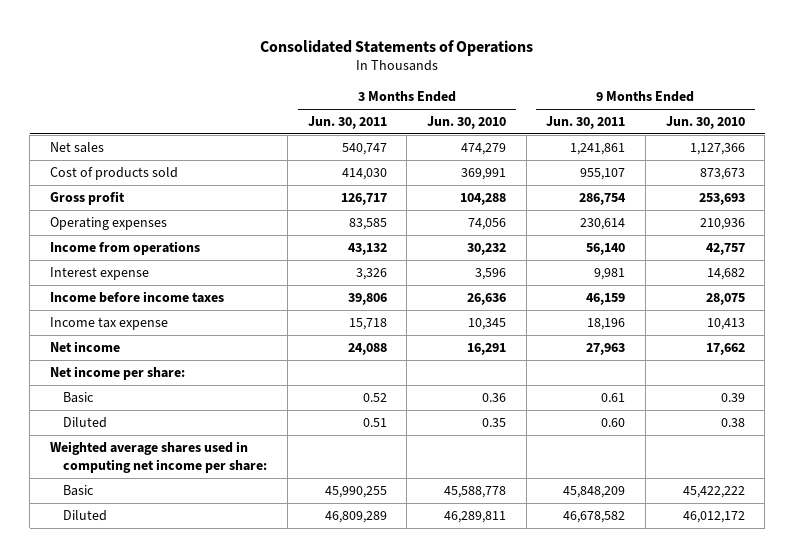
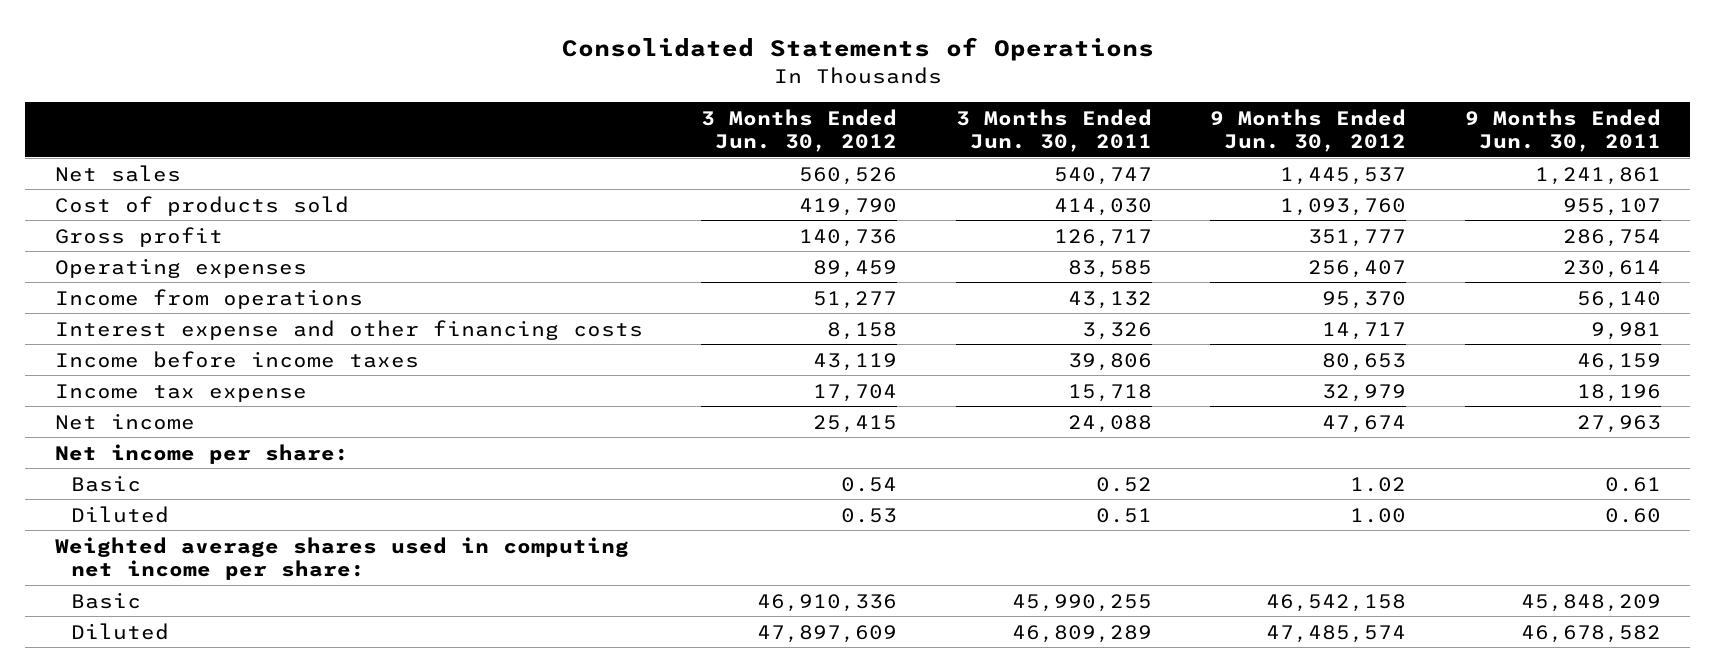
[426,115,506,129] Jun. 30, 2010 -> none
[665,115,745,129] Jun. 30, 2010 -> none
none -> [701,108,898,153] 3 Months Ended Jun. 30, 2012
none -> [1210,108,1407,153] 9 Months Ended Jun. 30, 2012
[50,266,150,280] Interest expense -> [54,319,643,340] Interest expense and other financing costs

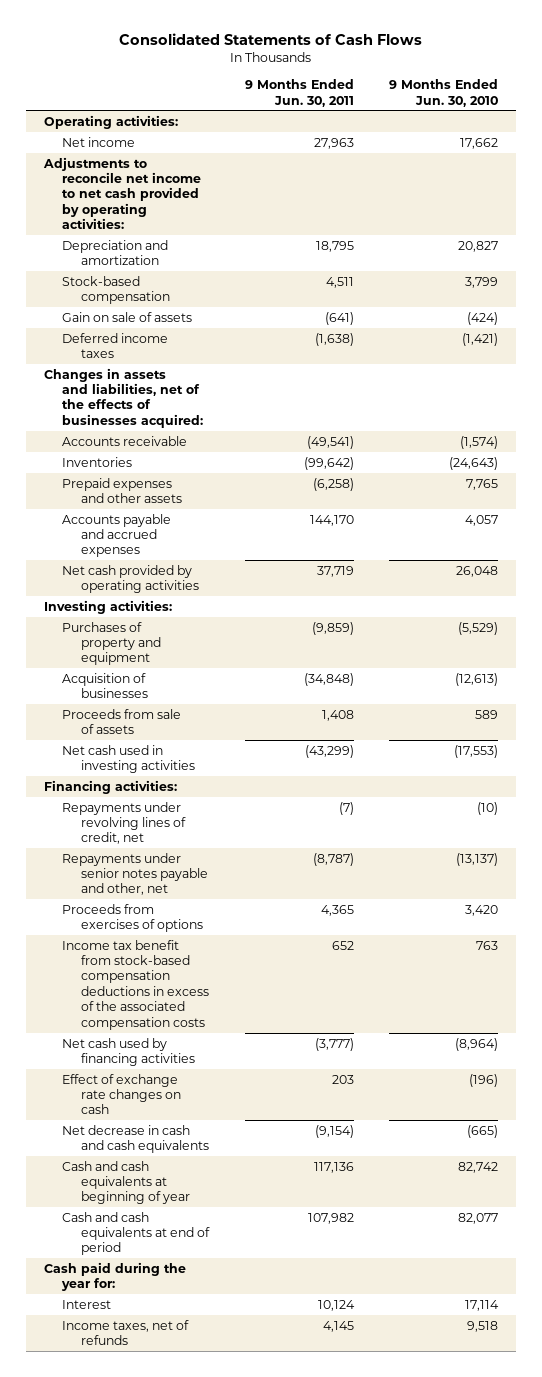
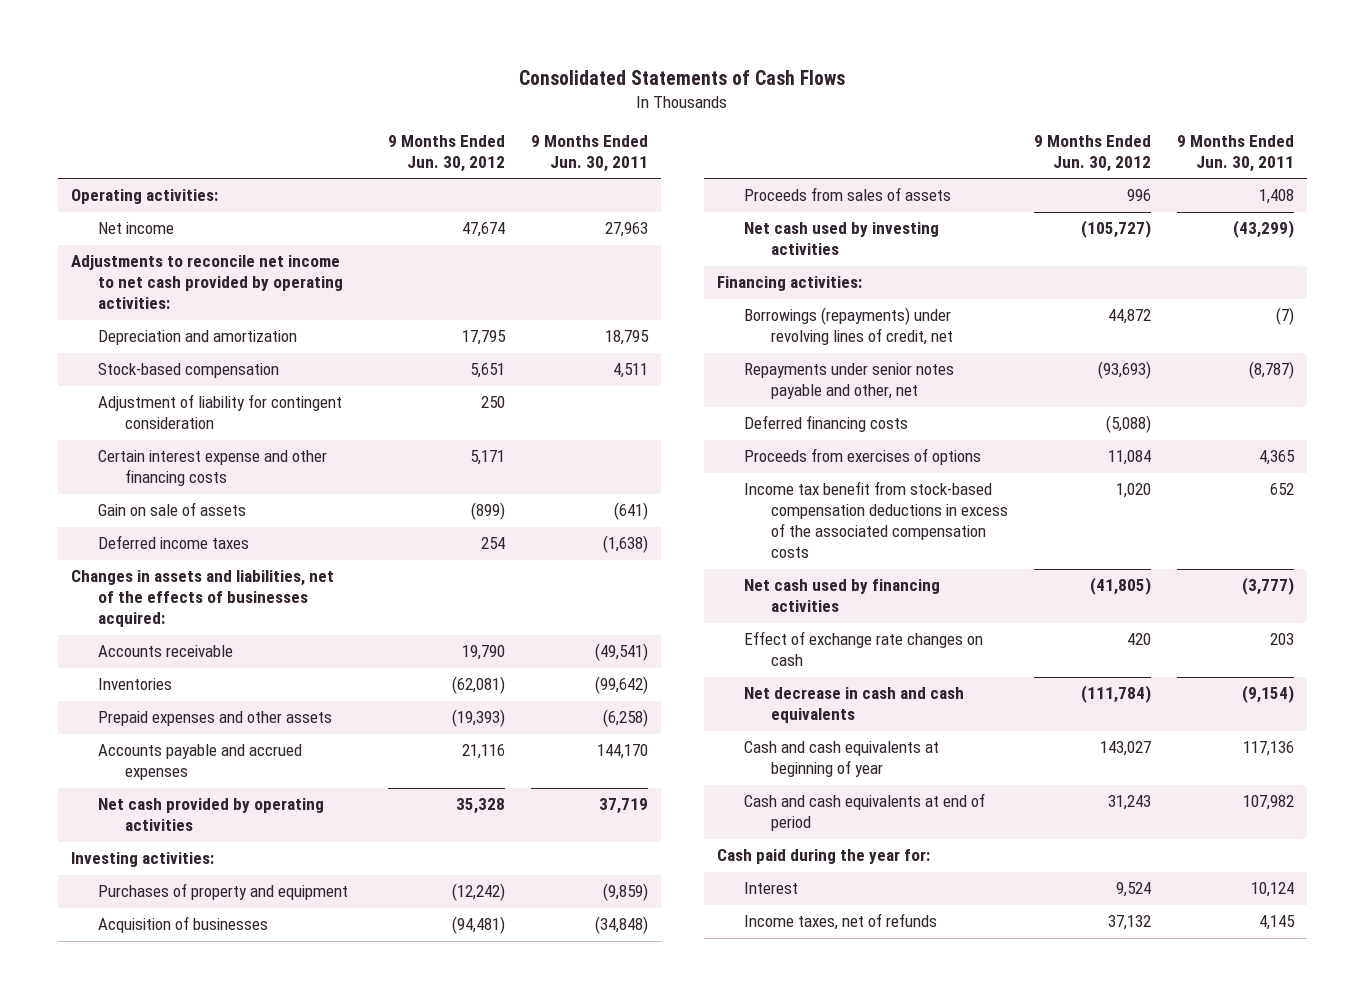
[389,79,499,107] 9 Months Ended Jun. 30, 2010 -> none
none -> [388,135,506,173] 9 Months Ended Jun. 30, 2012
none -> [98,394,343,430] Adjustment of liability for contingent consideration
none -> [98,450,328,487] Certain interest expense and other financing costs
[62,708,182,735] Proceeds from sale of assets -> [743,187,951,202] Proceeds from sales of assets
[62,744,195,774] Net cash used in investing activities -> [743,222,939,256] Net cash used by investing activities
[62,801,186,845] Repayments under revolving lines of credit, net -> [743,307,953,346] Borrowings (repayments) under revolving lines of credit, net
none -> [743,415,908,433] Deferred financing costs

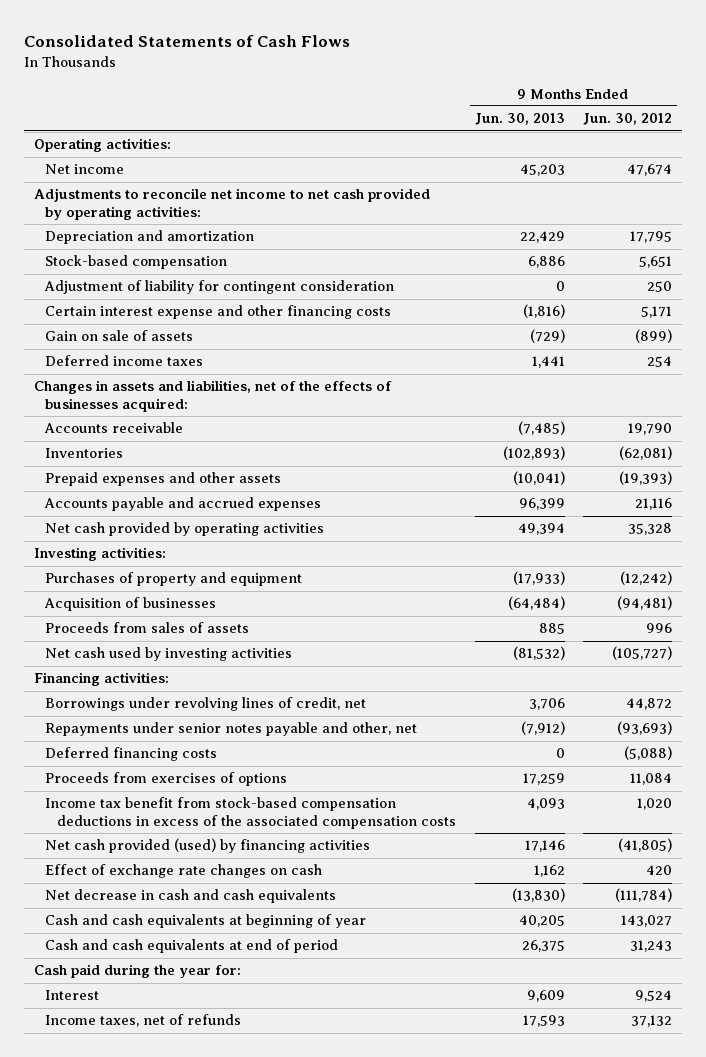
[530,135,648,173] 9 Months Ended Jun. 30, 2011 -> none
none -> [474,113,565,126] Jun. 30, 2013
[743,307,953,346] Borrowings (repayments) under revolving lines of credit, net -> [45,697,367,712] Borrowings under revolving lines of credit, net
[743,579,940,613] Net cash used by financing activities -> [45,838,371,854] Net cash provided (used) by financing activities

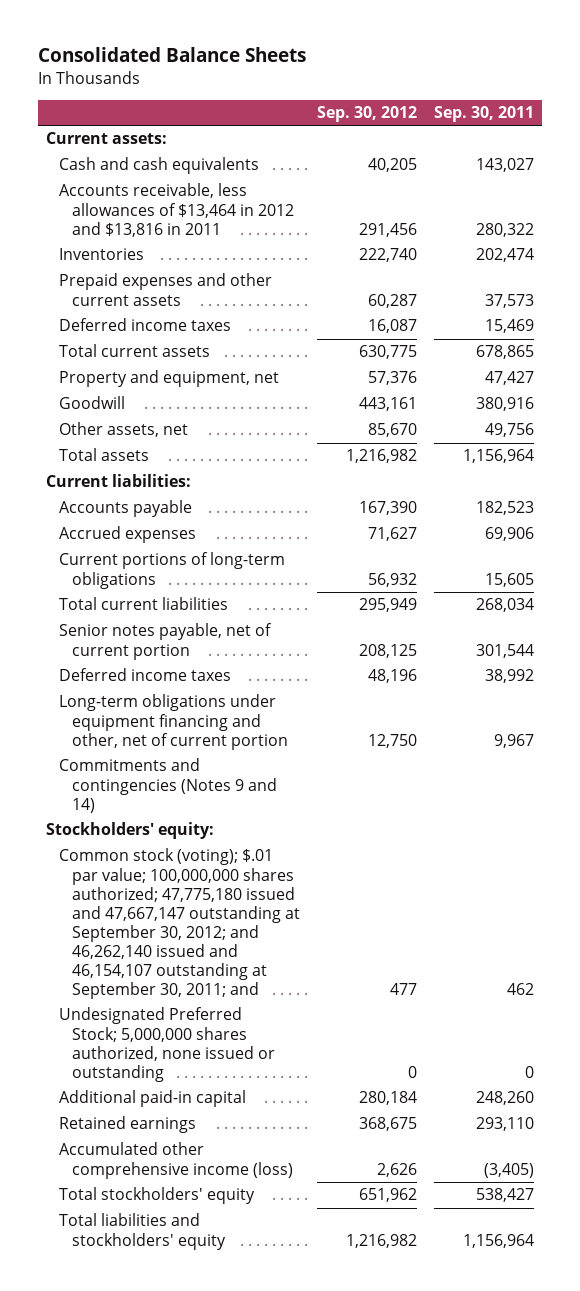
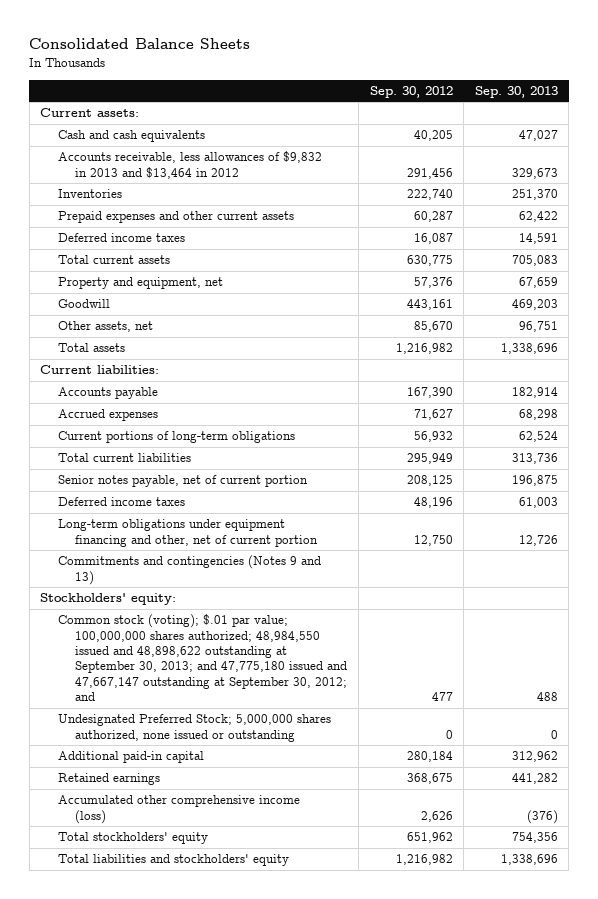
[433,106,534,123] Sep. 30, 2011 -> none
none -> [474,85,558,98] Sep. 30, 2013
[58,183,294,237] Accounts receivable, less allowances of $13,464 in 2012 and $13,816 in 2011 -> [57,151,322,179] Accounts receivable, less allowances of $9,832 in 2013 and $13,464 in 2012
[58,758,277,813] Commitments and contingencies (Notes 9 and 14) -> [57,555,321,585] Commitments and contingencies (Notes 9 and 13)
[58,848,300,1000] Common stock (voting); $.01 par value; 100,000,000 shares authorized; 47,775,180 issued and 47,667,147 outstanding at September 30, 2012; and 46,262,140 issued and 46,154,107 outstanding at September 30, 2011; and -> [57,614,348,702] Common stock (voting); $.01 par value; 100,000,000 shares authorized; 48,984,550 issued and 48,898,622 outstanding at September 30, 2013; and 47,775,180 issued and 47,667,147 outstanding at September 30, 2012; and

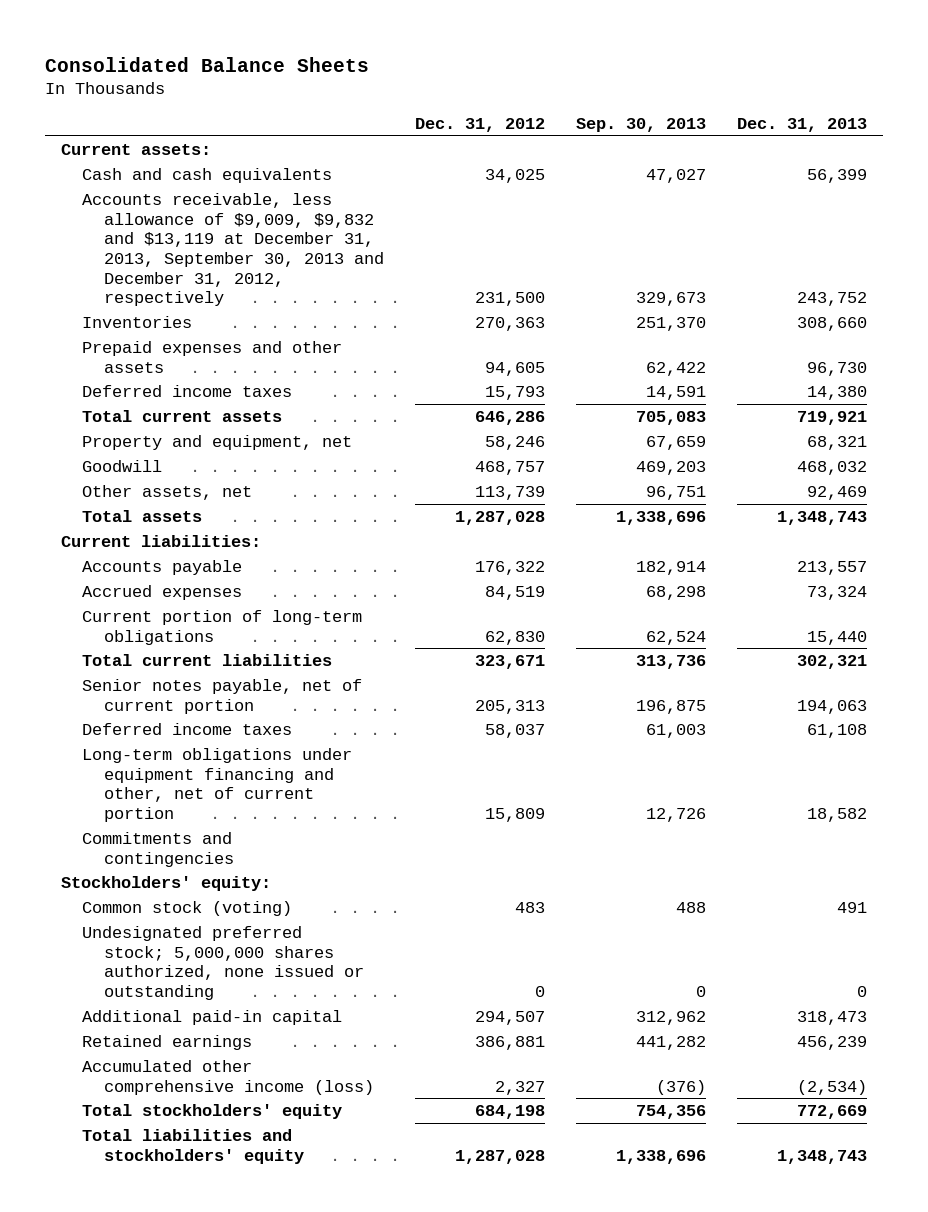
[369,85,453,98] Sep. 30, 2012 -> none
none -> [415,117,546,132] Dec. 31, 2012
none -> [737,117,868,132] Dec. 31, 2013
[57,151,322,179] Accounts receivable, less allowances of $9,832 in 2013 and $13,464 in 2012 -> [82,192,384,307] Accounts receivable, less allowance of $9,009, $9,832 and $13,119 at December 31, 2013, September 30, 2013 and December 31, 2012, respectively
[57,211,294,224] Prepaid expenses and other current assets -> [82,340,343,373] Prepaid expenses and other assets
[57,431,295,444] Current portions of long-term obligations -> [82,609,363,645] Current portion of long-term obligations
[57,555,321,585] Commitments and contingencies (Notes 9 and 13) -> [82,831,234,867] Commitments and contingencies
[57,614,348,702] Common stock (voting); $.01 par value; 100,000,000 shares authorized; 48,984,550 issued and 48,898,622 outstanding at September 30, 2013; and 47,775,180 issued and 47,667,147 outstanding at September 30, 2012; and -> [82,900,293,916] Common stock (voting)
[57,714,331,742] Undesignated Preferred Stock; 5,000,000 shares authorized, none issued or outstanding -> [82,925,364,1000] Undesignated preferred stock; 5,000,000 shares authorized, none issued or outstanding

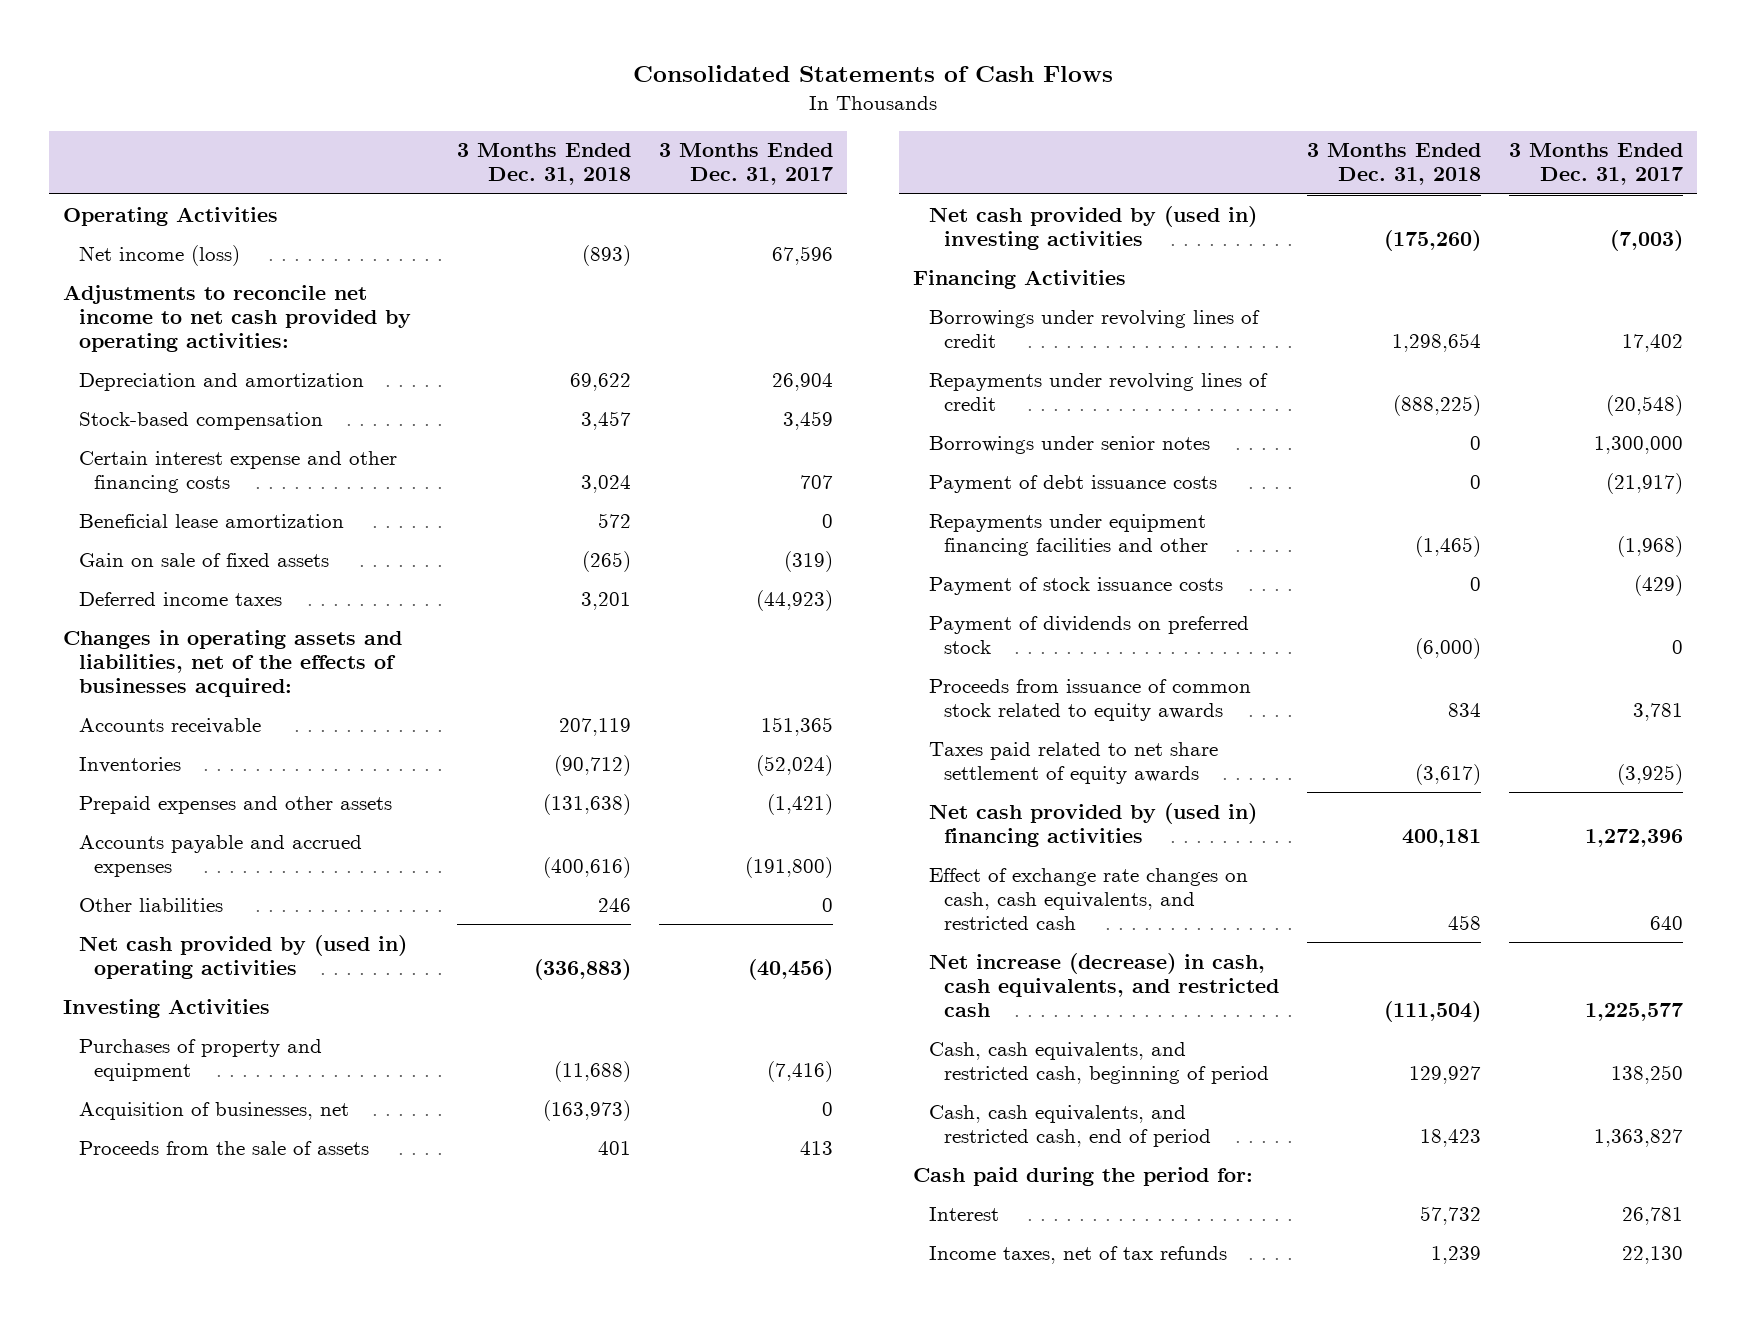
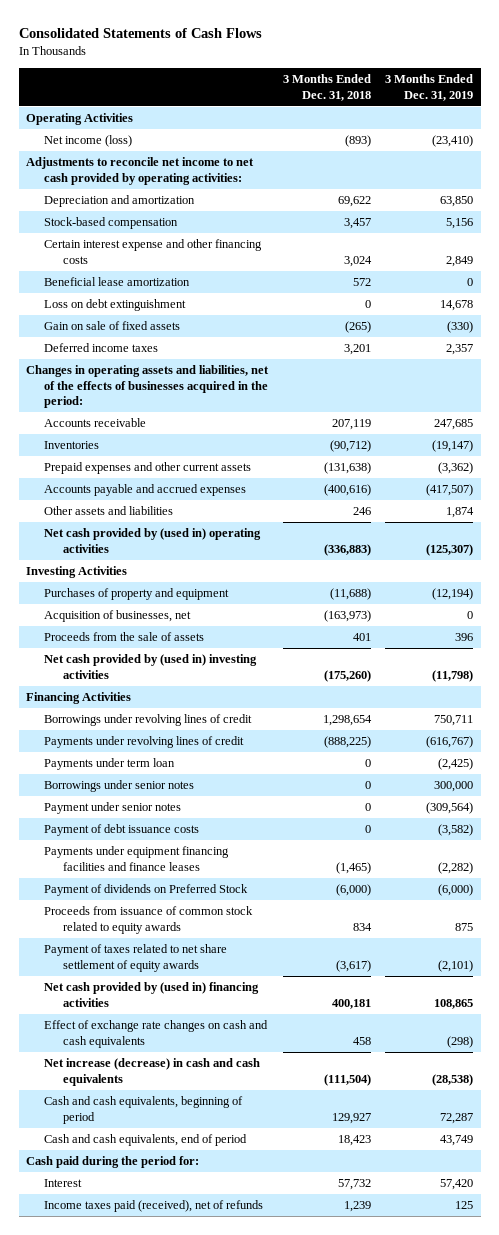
[658,143,833,186] 3 Months Ended Dec. 31, 2017 -> none
none -> [385,74,474,101] 3 Months Ended Dec. 31, 2019
none -> [44,299,187,312] Loss on debt extinguishment
[63,629,403,697] Changes in operating assets and liabilities, net of the effects of businesses acquired: -> [25,365,269,409] Changes in operating assets and liabilities, net of the effects of businesses acquired in the period:
[78,795,392,814] Prepaid expenses and other assets -> [44,462,252,475] Prepaid expenses and other current assets
[78,897,223,912] Other liabilities -> [44,506,174,516] Other assets and liabilities
[928,372,1268,411] Repayments under revolving lines of credit -> [44,736,245,749] Payments under revolving lines of credit
none -> [44,758,176,771] Payments under term loan
none -> [44,802,182,815] Payment under senior notes
[928,576,1223,595] Payment of stock issuance costs -> none
[928,513,1209,556] Repayments under equipment financing facilities and other -> [44,846,230,871] Payments under equipment financing facilities and finance leases
[928,615,1249,654] Payment of dividends on preferred stock -> [44,884,249,897] Payment of dividends on Preferred Stock
[928,741,1218,784] Taxes paid related to net share settlement of equity awards -> [44,944,228,972] Payment of taxes related to net share settlement of equity awards
[928,867,1248,930] Effect of exchange rate changes on cash, cash equivalents, and restricted cash -> [44,1020,269,1048] Effect of exchange rate changes on cash and cash equivalents
[928,952,1280,1017] Net increase (decrease) in cash, cash equivalents, and restricted cash -> [44,1058,261,1086] Net increase (decrease) in cash and cash equivalents
[928,1041,1270,1084] Cash, cash equivalents, and restricted cash, beginning of period -> [44,1096,244,1124] Cash and cash equivalents, beginning of period
[928,1104,1212,1147] Cash, cash equivalents, and restricted cash, end of period -> [44,1134,248,1147] Cash and cash equivalents, end of period
[928,1245,1227,1264] Income taxes, net of tax refunds -> [44,1200,264,1213] Income taxes paid (received), net of refunds

